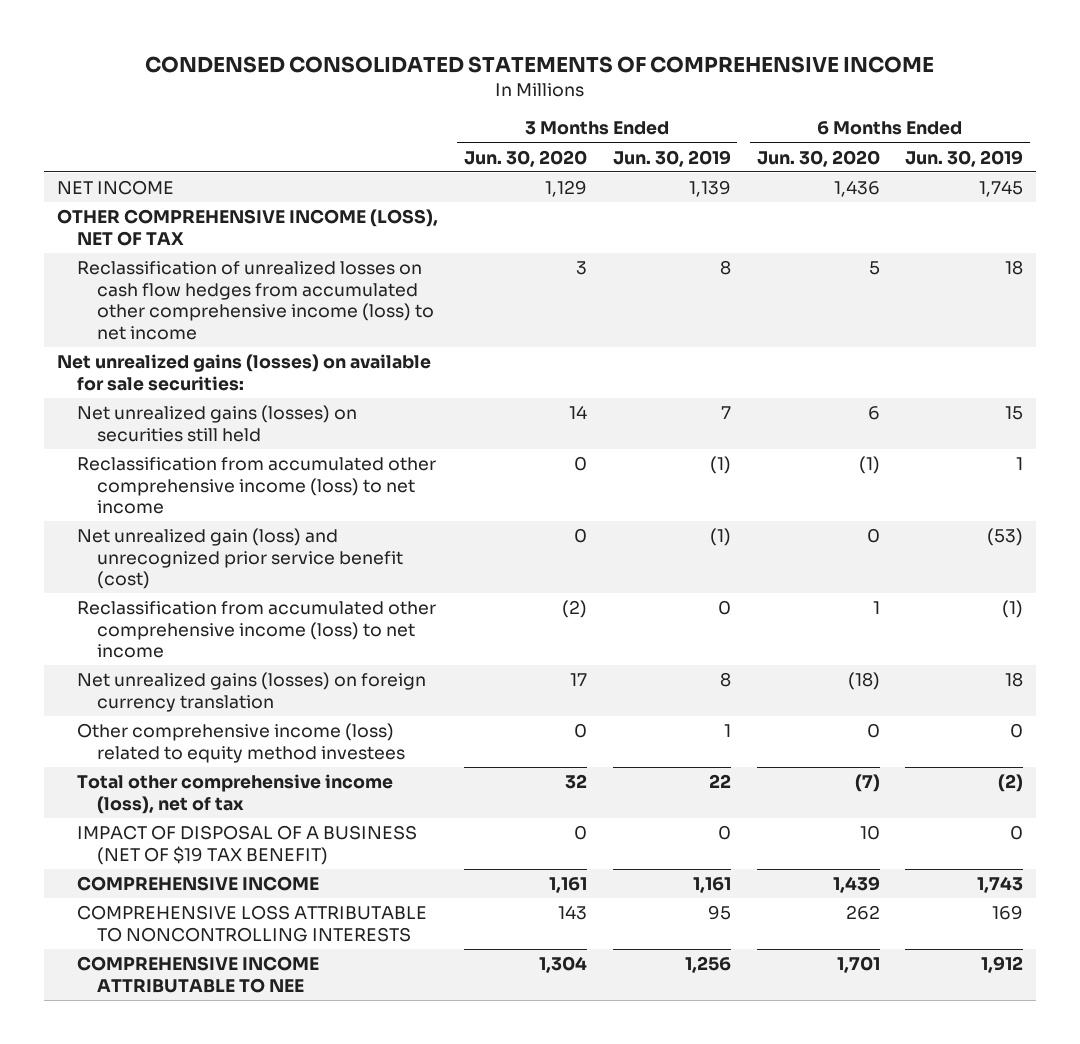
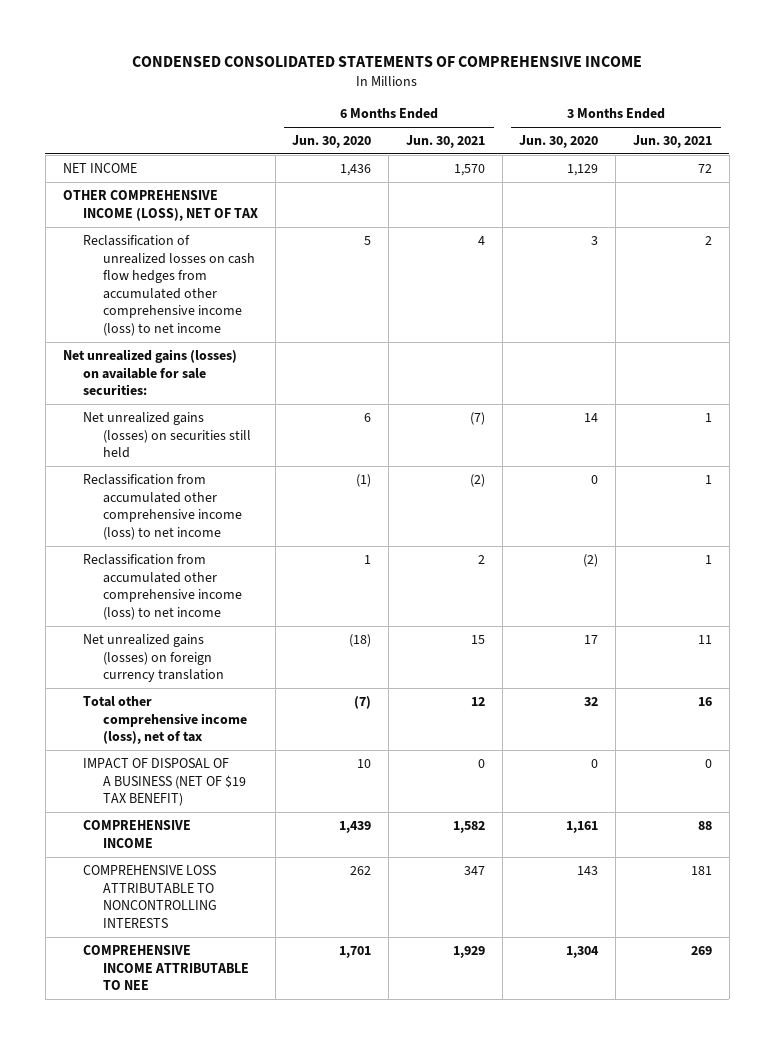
[612,149,731,167] Jun. 30, 2019 -> none
[905,149,1024,167] Jun. 30, 2019 -> none
none -> [405,135,485,149] Jun. 30, 2021
none -> [633,135,713,149] Jun. 30, 2021
[76,528,403,590] Net unrealized gain (loss) and unrecognized prior service benefit (cost) -> none
[76,723,405,763] Other comprehensive income (loss) related to equity method investees -> none

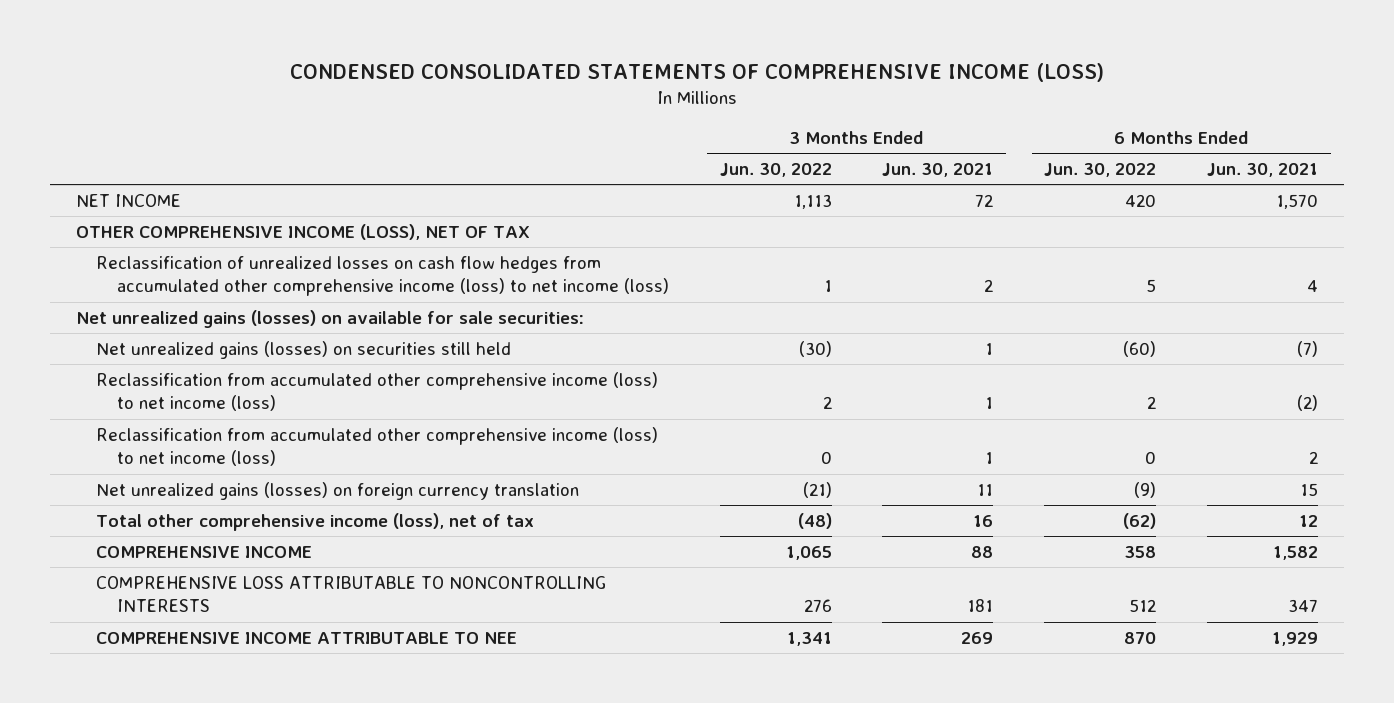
[132,56,643,68] CONDENSED CONSOLIDATED STATEMENTS OF COMPREHENSIVE INCOME -> [289,62,1104,82] CONDENSED CONSOLIDATED STATEMENTS OF COMPREHENSIVE INCOME (LOSS)
[292,135,372,149] Jun. 30, 2020 -> none
[519,135,599,149] Jun. 30, 2020 -> none
none -> [719,163,832,178] Jun. 30, 2022
none -> [1044,163,1157,178] Jun. 30, 2022
[82,235,256,336] Reclassification of unrealized losses on cash flow hedges from accumulated other comprehensive income (loss) to net income -> [96,255,669,297] Reclassification of unrealized losses on cash flow hedges from accumulated other comprehensive income (loss) to net income (loss)
[82,474,243,540] Reclassification from accumulated other comprehensive income (loss) to net income -> [96,371,659,412] Reclassification from accumulated other comprehensive income (loss) to net income (loss)
[82,554,243,620] Reclassification from accumulated other comprehensive income (loss) to net income -> [96,426,659,467] Reclassification from accumulated other comprehensive income (loss) to net income (loss)
[82,758,247,807] IMPACT OF DISPOSAL OF A BUSINESS (NET OF $19 TAX BENEFIT) -> none

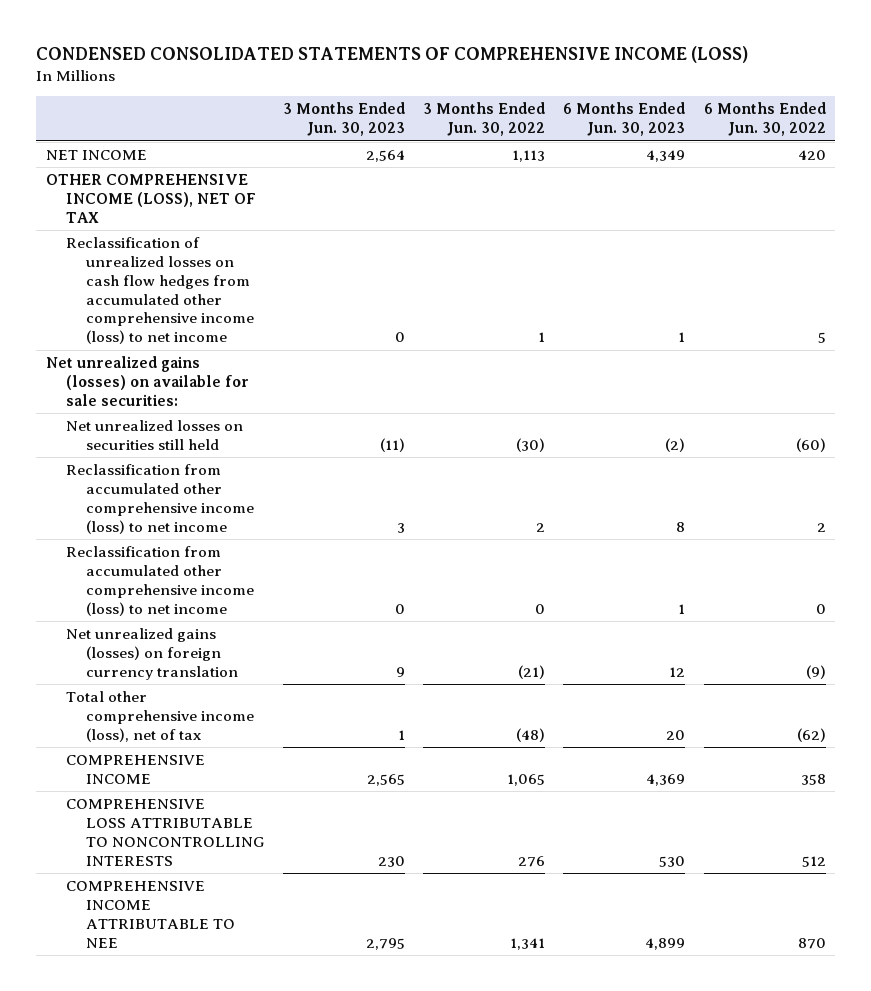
[882,163,994,178] Jun. 30, 2021 -> none
[1207,163,1319,178] Jun. 30, 2021 -> none
none -> [282,102,405,137] 3 Months Ended Jun. 30, 2023
none -> [563,102,686,137] 6 Months Ended Jun. 30, 2023
[96,255,669,297] Reclassification of unrealized losses on cash flow hedges from accumulated other comprehensive income (loss) to net income (loss) -> [65,236,255,345] Reclassification of unrealized losses on cash flow hedges from accumulated other comprehensive income (loss) to net income
[96,340,512,359] Net unrealized gains (losses) on securities still held -> [65,419,243,450] Net unrealized losses on securities still held
[96,371,659,412] Reclassification from accumulated other comprehensive income (loss) to net income (loss) -> [65,463,255,534] Reclassification from accumulated other comprehensive income (loss) to net income
[96,426,659,467] Reclassification from accumulated other comprehensive income (loss) to net income (loss) -> [65,545,255,616] Reclassification from accumulated other comprehensive income (loss) to net income

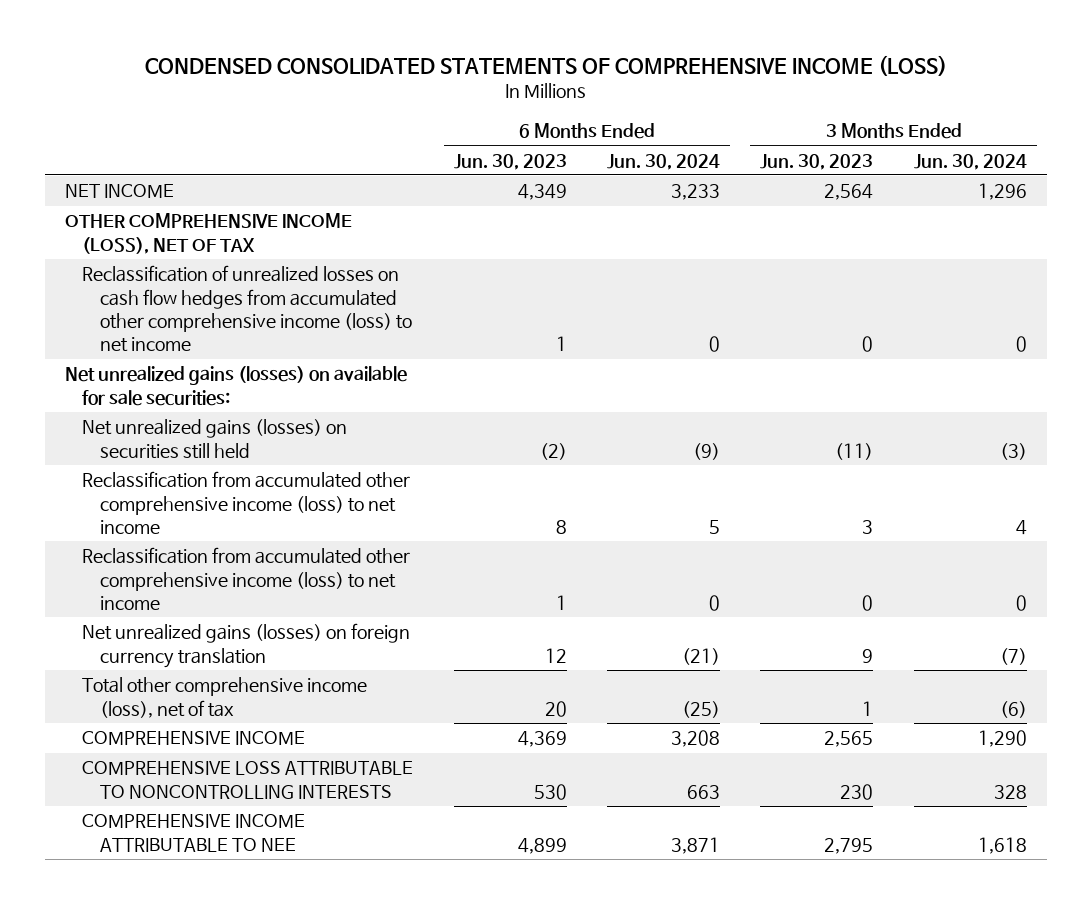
[422,102,545,137] 3 Months Ended Jun. 30, 2022 -> none
[703,102,826,137] 6 Months Ended Jun. 30, 2022 -> none
none -> [607,153,721,170] Jun. 30, 2024
none -> [913,153,1027,170] Jun. 30, 2024
[65,419,243,450] Net unrealized losses on securities still held -> [82,419,348,459] Net unrealized gains (losses) on securities still held

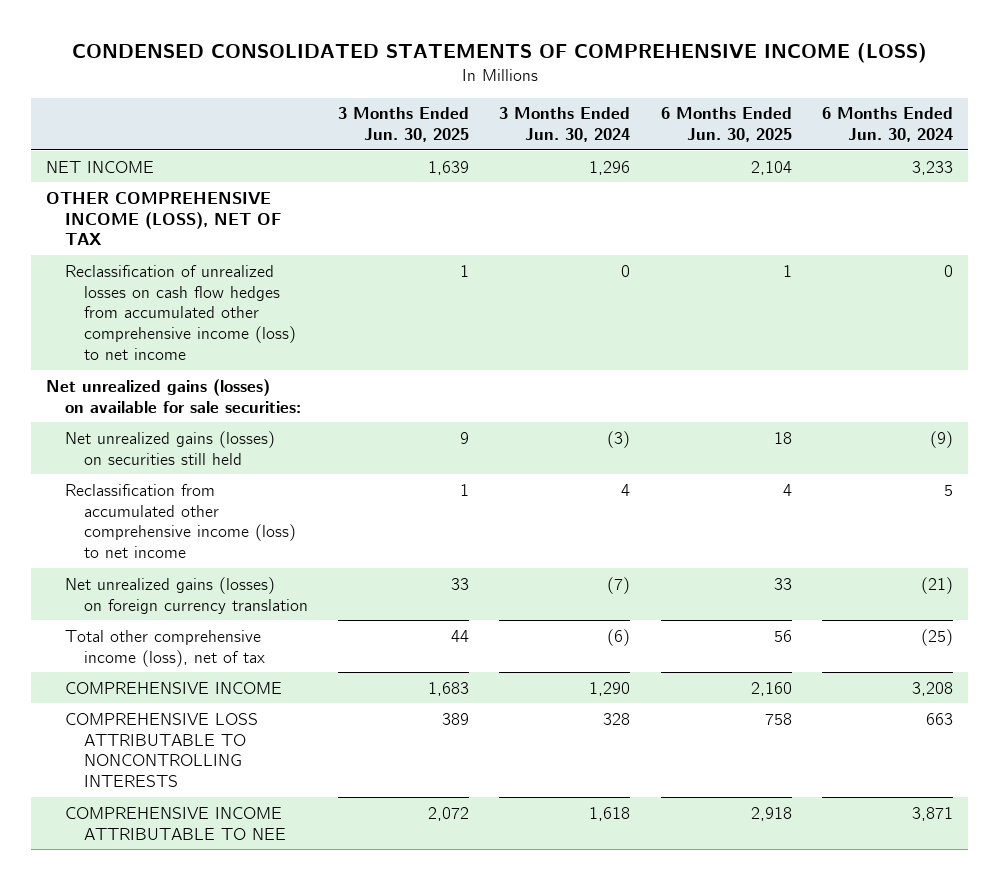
[453,153,567,170] Jun. 30, 2023 -> none
[760,153,874,170] Jun. 30, 2023 -> none
none -> [337,107,469,143] 3 Months Ended Jun. 30, 2025
none -> [660,107,792,143] 6 Months Ended Jun. 30, 2025
[82,547,411,611] Reclassification from accumulated other comprehensive income (loss) to net income -> none

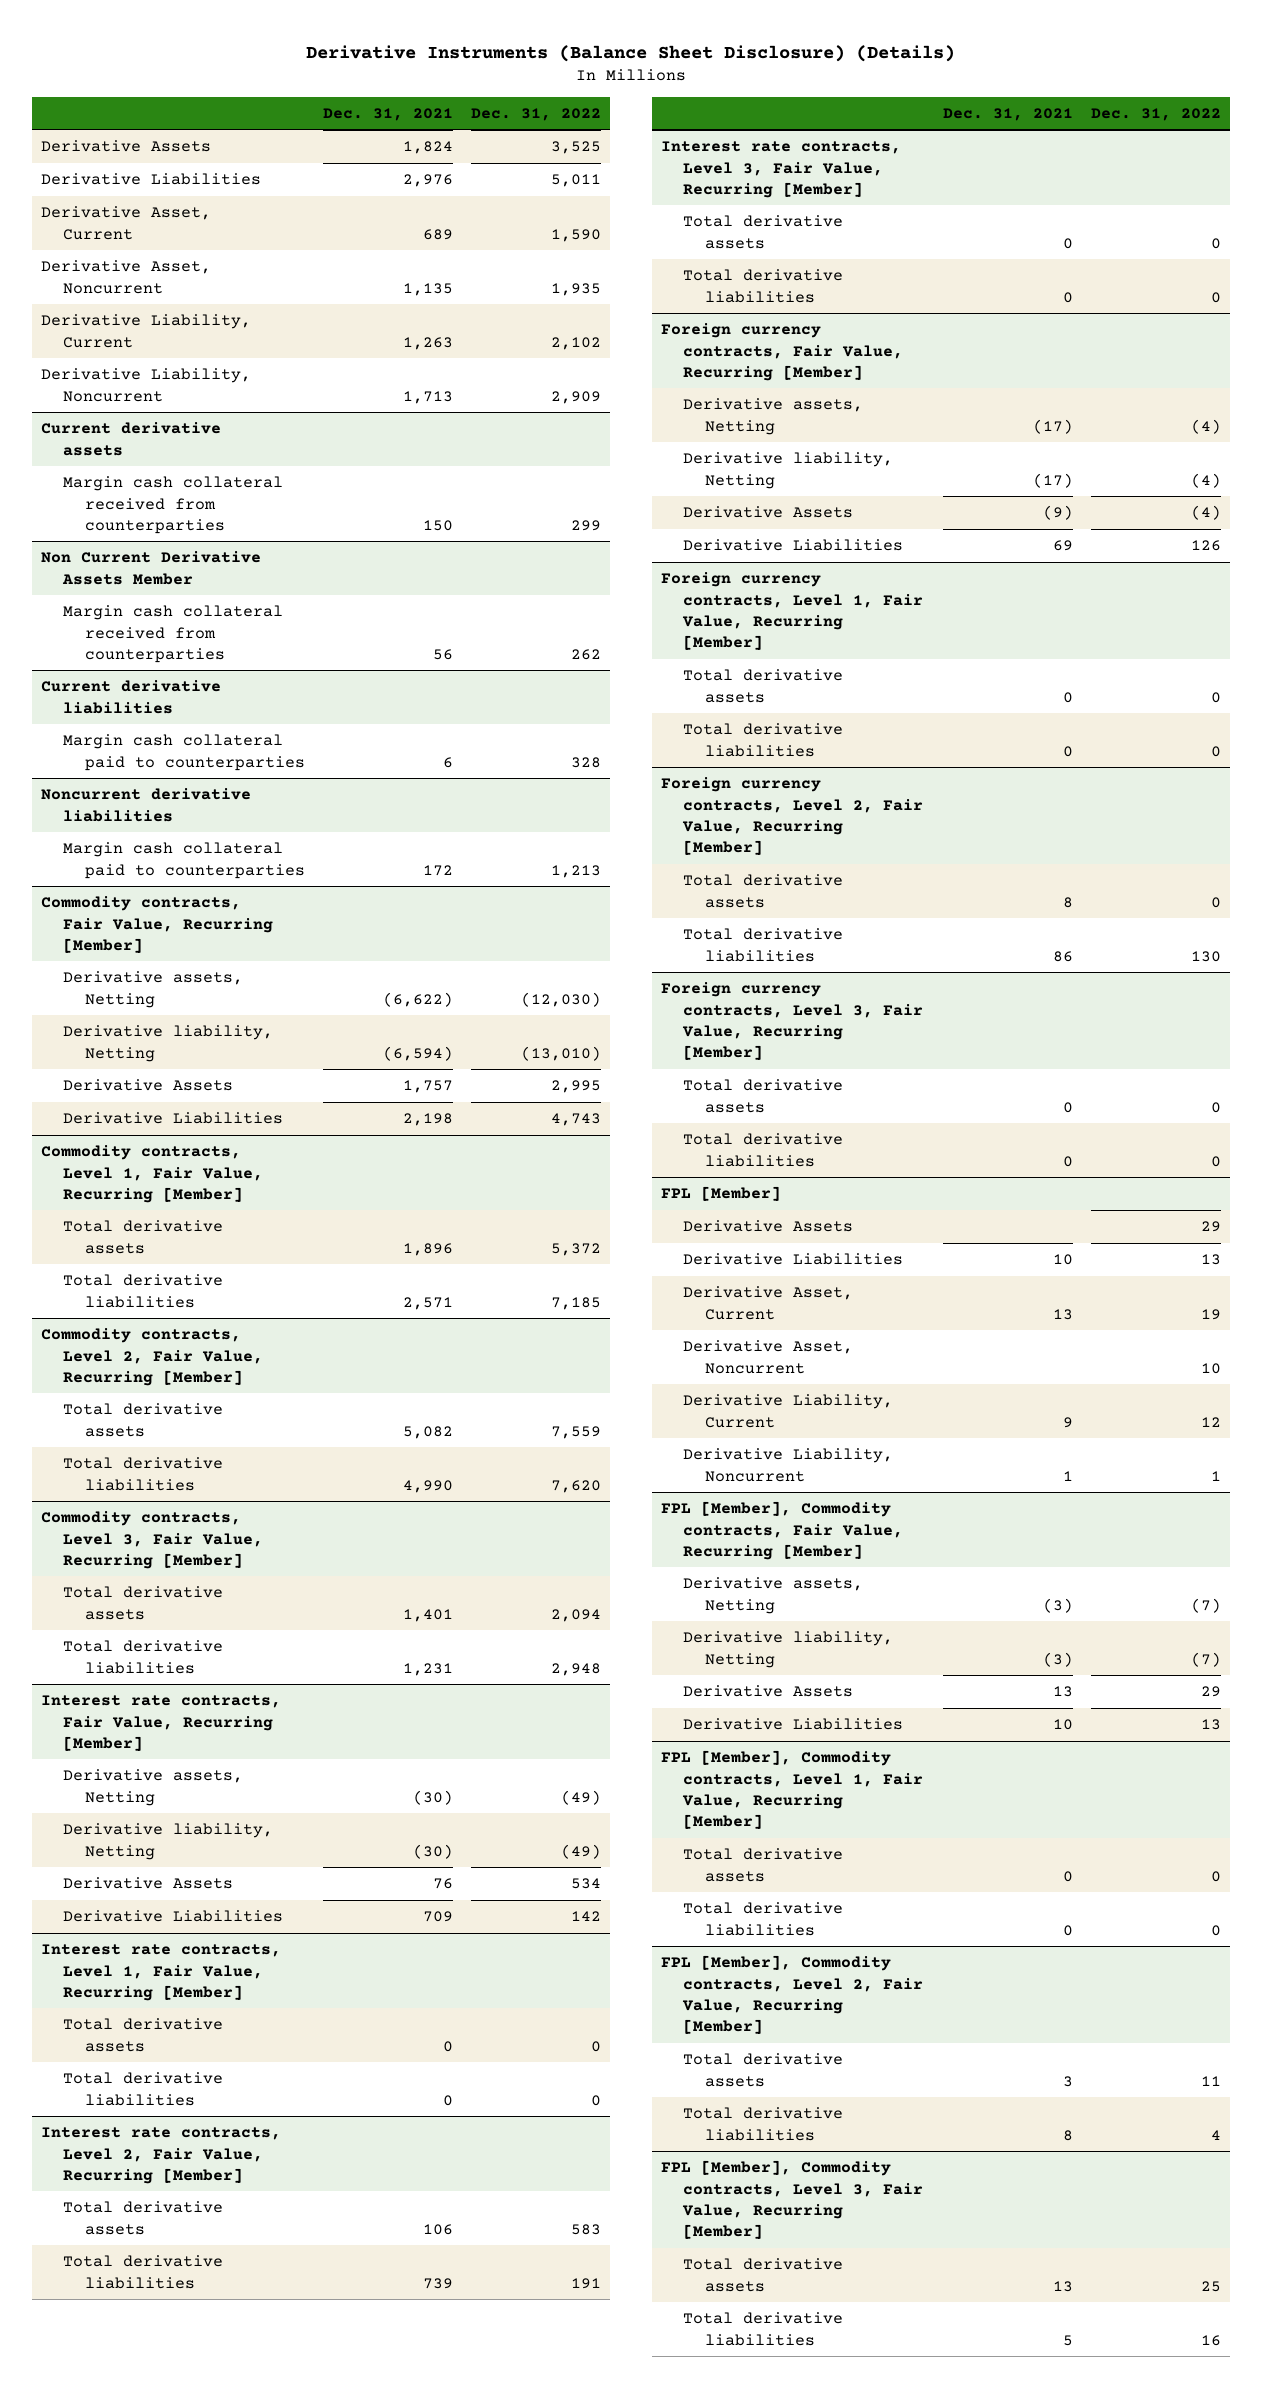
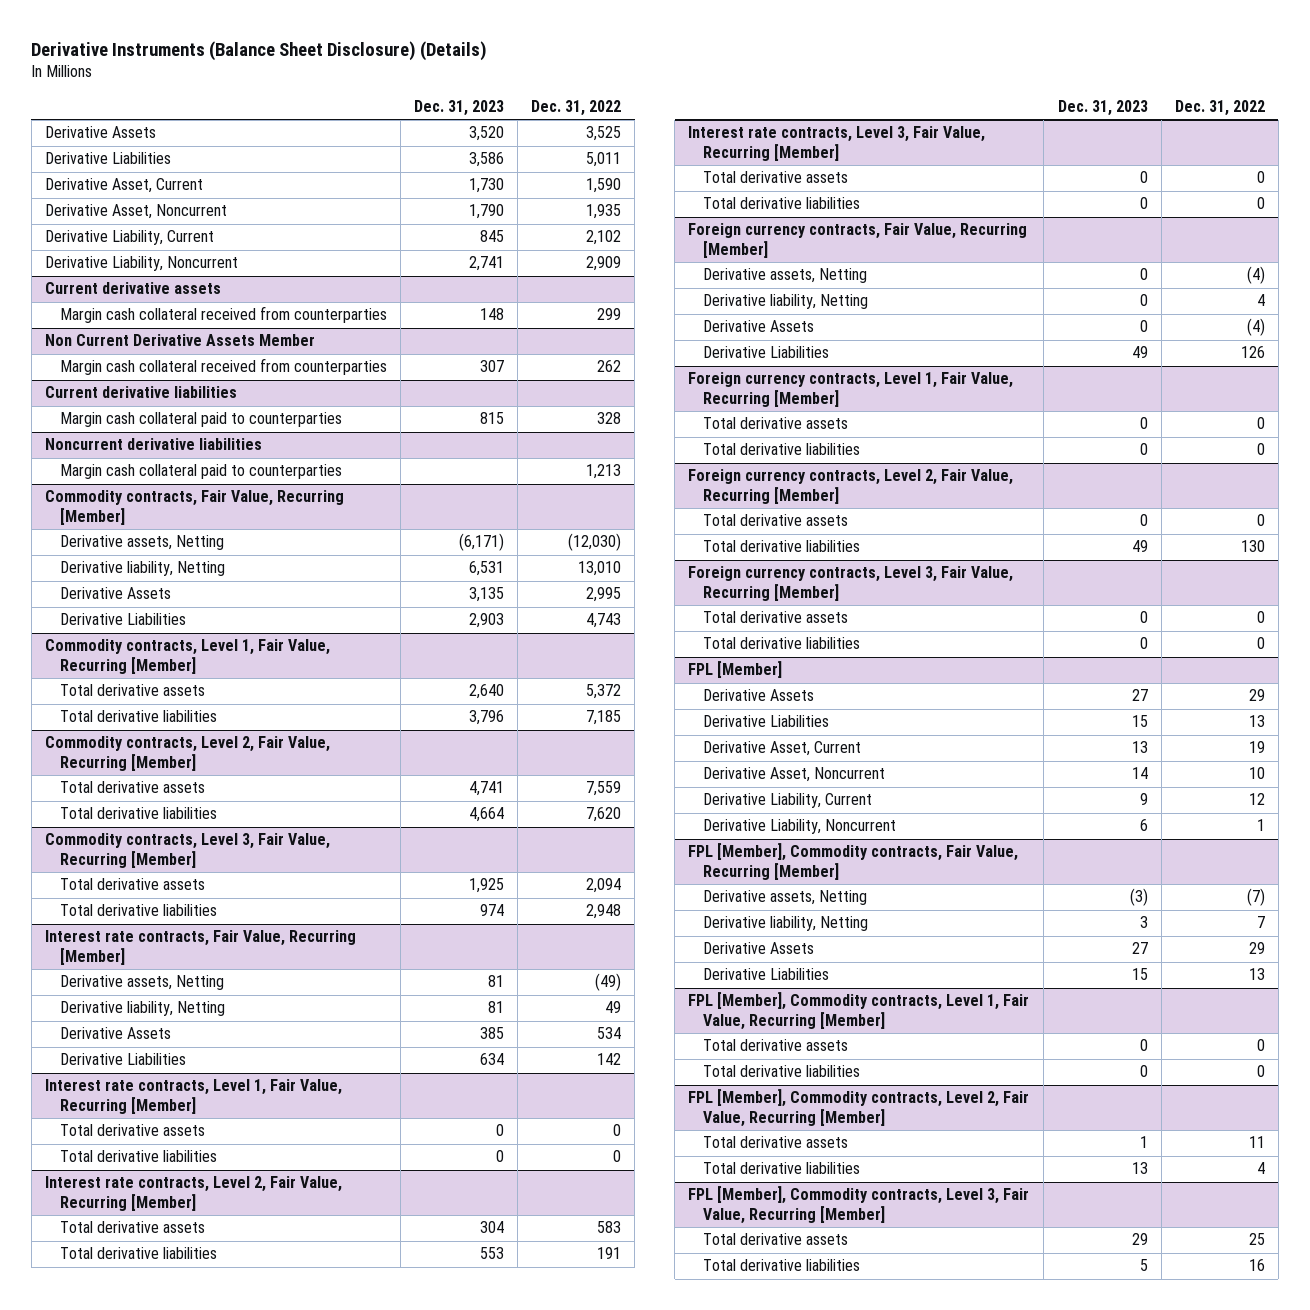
[323,107,454,121] Dec. 31, 2021 -> none
none -> [413,99,504,116] Dec. 31, 2023
[521,1045,602,1061] (13,010) -> [578,561,622,577] 13,010
[561,1843,602,1859] (49) -> [605,1001,622,1014] 49
[1191,472,1222,488] (4) -> [1256,294,1265,307] 4
[1191,1651,1222,1667] (7) -> [1256,916,1265,929] 7

